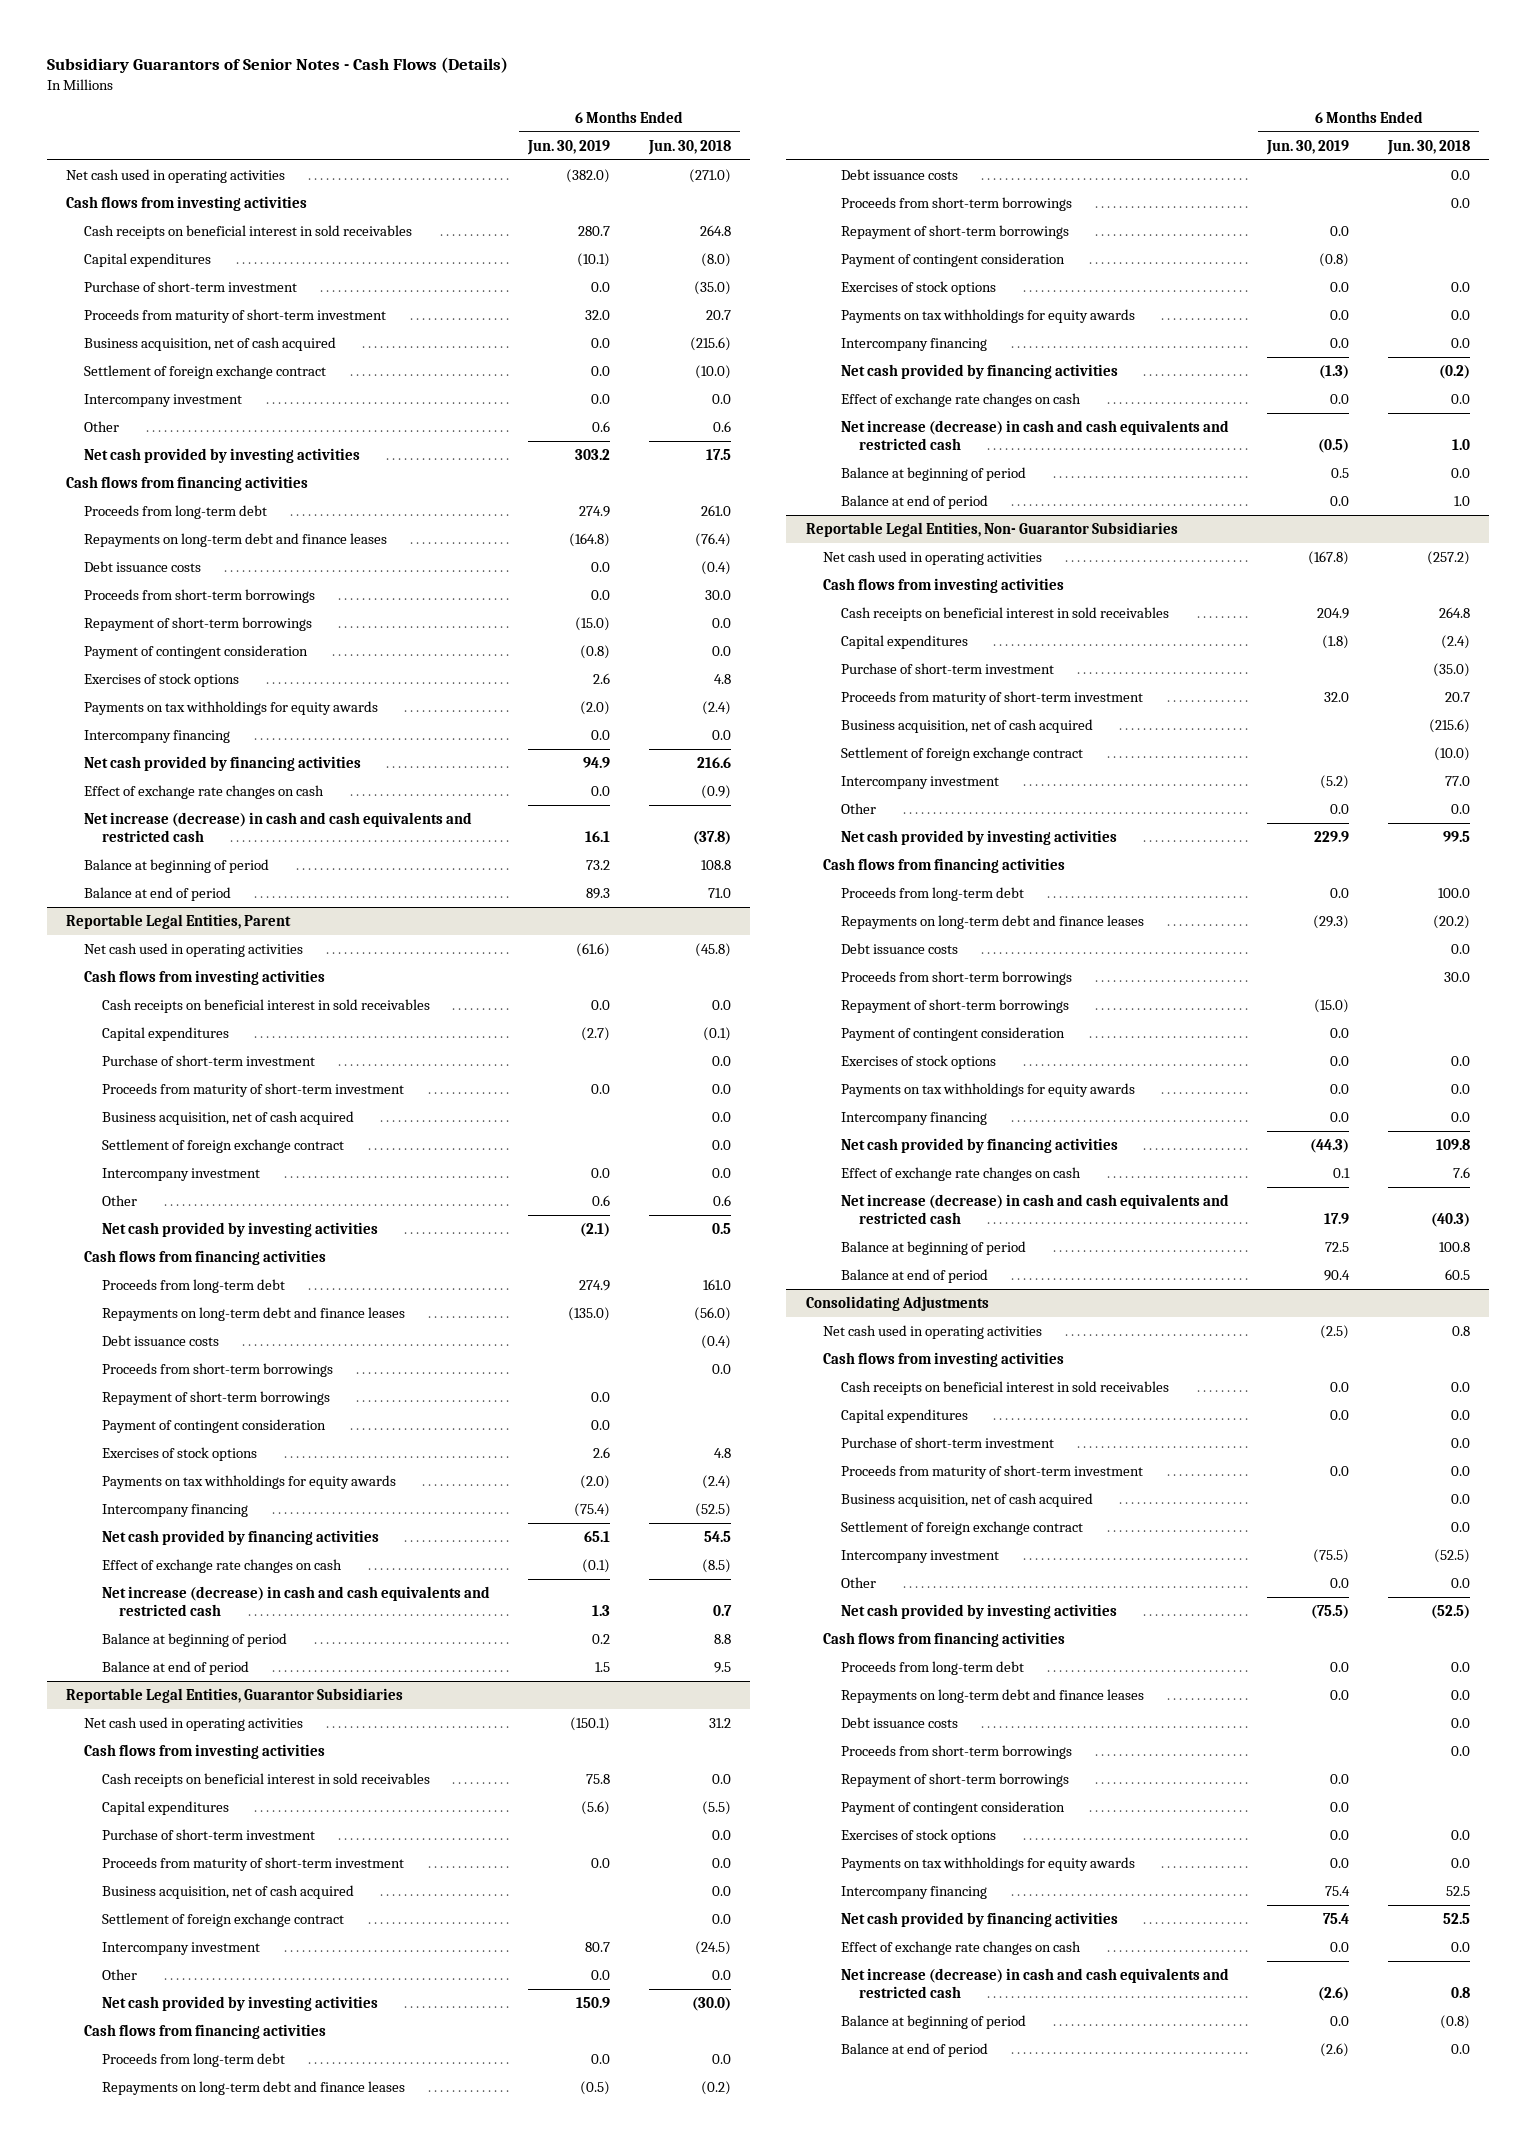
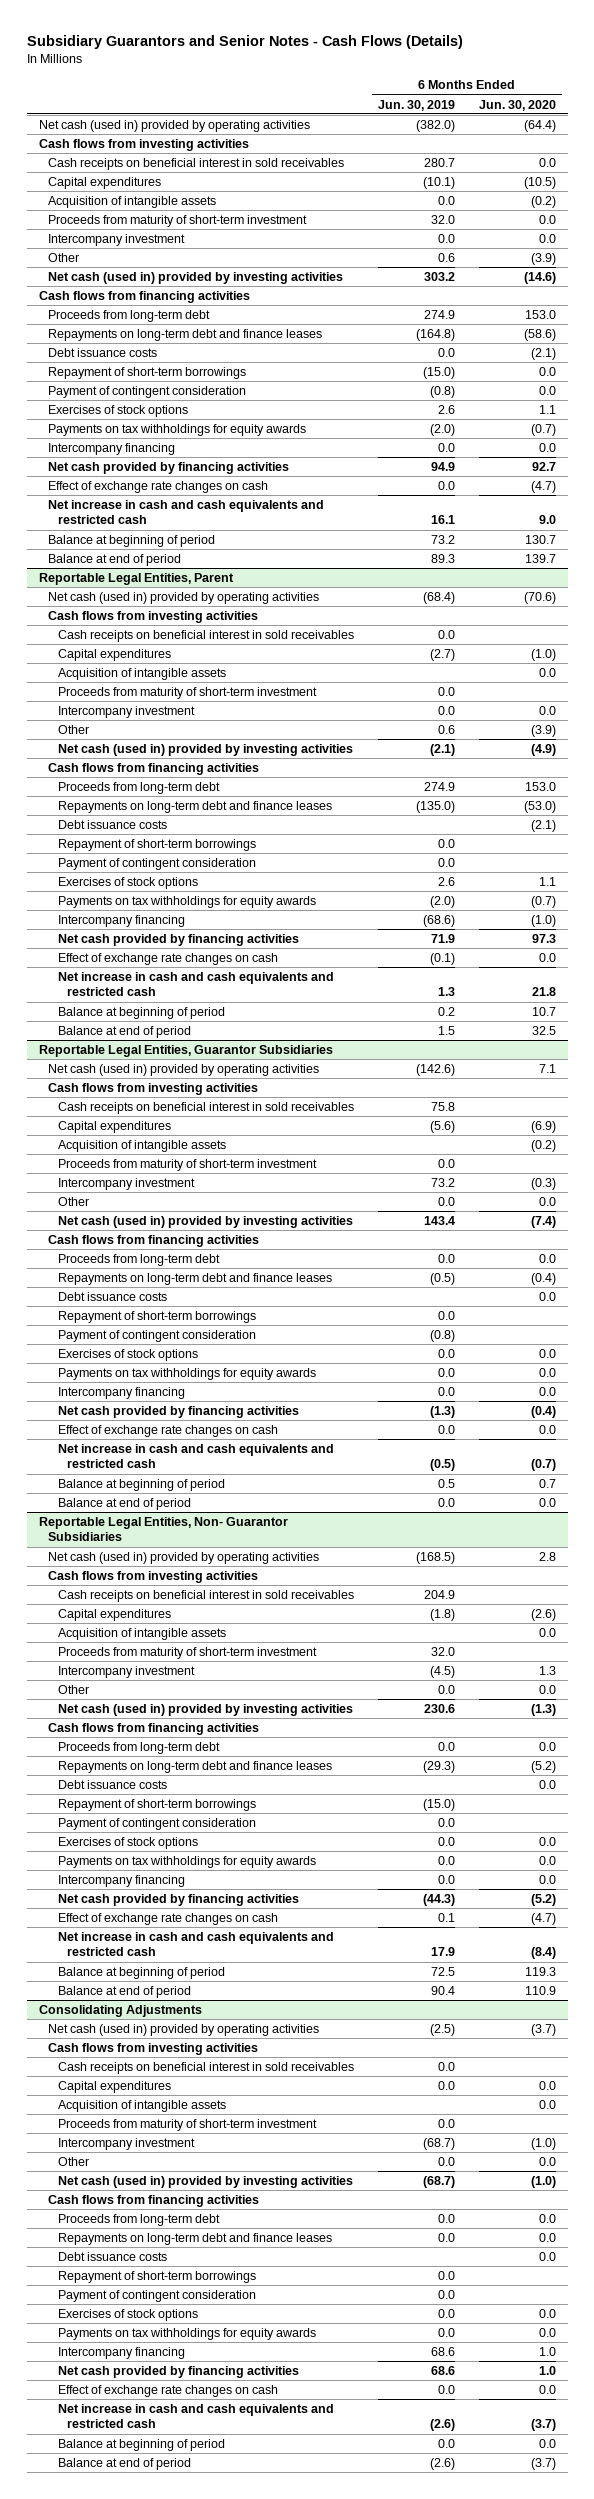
[47,56,509,73] Subsidiary Guarantors of Senior Notes - Cash Flows (Details) -> [26,35,463,50] Subsidiary Guarantors and Senior Notes - Cash Flows (Details)
[647,139,731,155] Jun. 30, 2018 -> none
none -> [478,99,556,111] Jun. 30, 2020
[66,168,286,183] Net cash used in operating activities -> [38,119,310,132] Net cash (used in) provided by operating activities
[84,280,298,292] Purchase of short-term investment -> none
none -> [48,195,217,208] Acquisition of intangible assets
[84,336,337,351] Business acquisition, net of cash acquired -> none
[84,364,327,379] Settlement of foreign exchange contract -> none
[84,447,361,463] Net cash provided by investing activities -> [48,271,344,284] Net cash (used in) provided by investing activities
[84,588,316,603] Proceeds from short-term borrowings -> none
[84,811,473,843] Net increase (decrease) in cash and cash equivalents and restricted cash -> [48,499,325,525] Net increase in cash and cash equivalents and restricted cash
[84,942,304,957] Net cash used in operating activities -> [48,591,320,604] Net cash (used in) provided by operating activities
[576,942,611,957] (61.6) -> [422,591,455,604] (68.4)
[101,1054,315,1066] Purchase of short-term investment -> none
none -> [57,667,226,680] Acquisition of intangible assets
[101,1110,354,1125] Business acquisition, net of cash acquired -> none
[101,1138,344,1153] Settlement of foreign exchange contract -> none
[101,1221,378,1237] Net cash provided by investing activities -> [57,743,353,756] Net cash (used in) provided by investing activities
[101,1362,333,1377] Proceeds from short-term borrowings -> none
[574,1502,611,1517] (75.4) -> [422,914,455,927] (68.6)
[584,1530,611,1542] 65.1 -> [430,933,455,943] 71.9
[101,1585,490,1617] Net increase (decrease) in cash and cash equivalents and restricted cash -> [57,971,334,997] Net increase in cash and cash equivalents and restricted cash
[84,1716,304,1731] Net cash used in operating activities -> [48,1063,320,1076] Net cash (used in) provided by operating activities
[570,1716,611,1731] (150.1) -> [415,1063,455,1076] (142.6)
[101,1828,315,1840] Purchase of short-term investment -> none
none -> [57,1139,226,1152] Acquisition of intangible assets
[101,1884,354,1899] Business acquisition, net of cash acquired -> none
[101,1912,344,1927] Settlement of foreign exchange contract -> none
[585,1941,611,1952] 80.7 -> [430,1177,455,1187] 73.2
[101,1995,378,2011] Net cash provided by investing activities -> [57,1215,353,1228] Net cash (used in) provided by investing activities
[576,1996,611,2008] 150.9 -> [423,1215,455,1225] 143.4
[841,196,1073,211] Proceeds from short-term borrowings -> none
[841,419,1230,451] Net increase (decrease) in cash and cash equivalents and restricted cash -> [57,1443,334,1469] Net increase in cash and cash equivalents and restricted cash
[823,550,1043,565] Net cash used in operating activities -> [48,1551,320,1564] Net cash (used in) provided by operating activities
[1308,550,1350,565] (167.8) -> [415,1551,455,1564] (168.5)
[841,662,1055,674] Purchase of short-term investment -> none
none -> [57,1627,226,1640] Acquisition of intangible assets
[841,718,1094,733] Business acquisition, net of cash acquired -> none
[841,746,1084,761] Settlement of foreign exchange contract -> none
[1320,774,1350,789] (5.2) -> [429,1665,455,1678] (4.5)
[841,829,1118,845] Net cash provided by investing activities -> [57,1703,353,1716] Net cash (used in) provided by investing activities
[1314,830,1350,842] 229.9 -> [423,1703,455,1713] 230.6
[841,970,1073,985] Proceeds from short-term borrowings -> none
[841,1193,1230,1225] Net increase (decrease) in cash and cash equivalents and restricted cash -> [57,1931,334,1957] Net increase in cash and cash equivalents and restricted cash
[823,1324,1043,1339] Net cash used in operating activities -> [48,2023,320,2036] Net cash (used in) provided by operating activities
[841,1436,1055,1448] Purchase of short-term investment -> none
none -> [57,2099,226,2112] Acquisition of intangible assets
[841,1492,1094,1507] Business acquisition, net of cash acquired -> none
[841,1520,1084,1535] Settlement of foreign exchange contract -> none
[1313,1548,1350,1563] (75.5) -> [422,2137,455,2150] (68.7)
[841,1603,1118,1619] Net cash provided by investing activities -> [57,2175,353,2188] Net cash (used in) provided by investing activities
[1311,1604,1350,1619] (75.5) -> [422,2175,455,2188] (68.7)
[841,1744,1073,1759] Proceeds from short-term borrowings -> none
[1325,1885,1351,1896] 75.4 -> [430,2346,455,2356] 68.6
[1323,1912,1350,1924] 75.4 -> [430,2365,455,2375] 68.6
[841,1967,1230,1999] Net increase (decrease) in cash and cash equivalents and restricted cash -> [57,2403,334,2429] Net increase in cash and cash equivalents and restricted cash

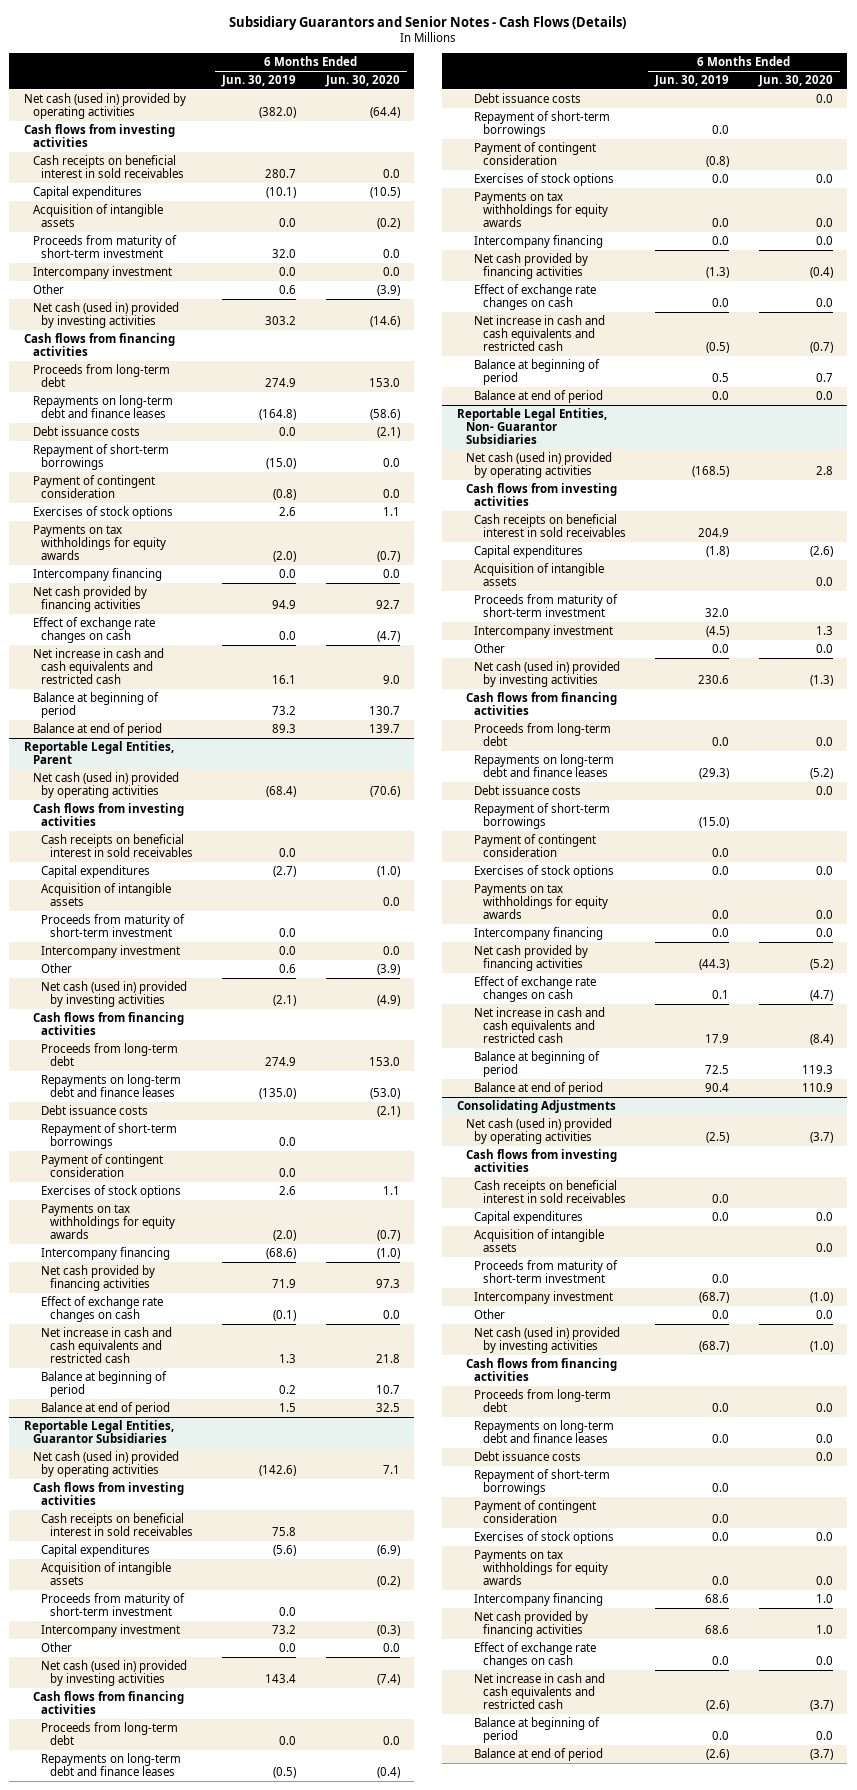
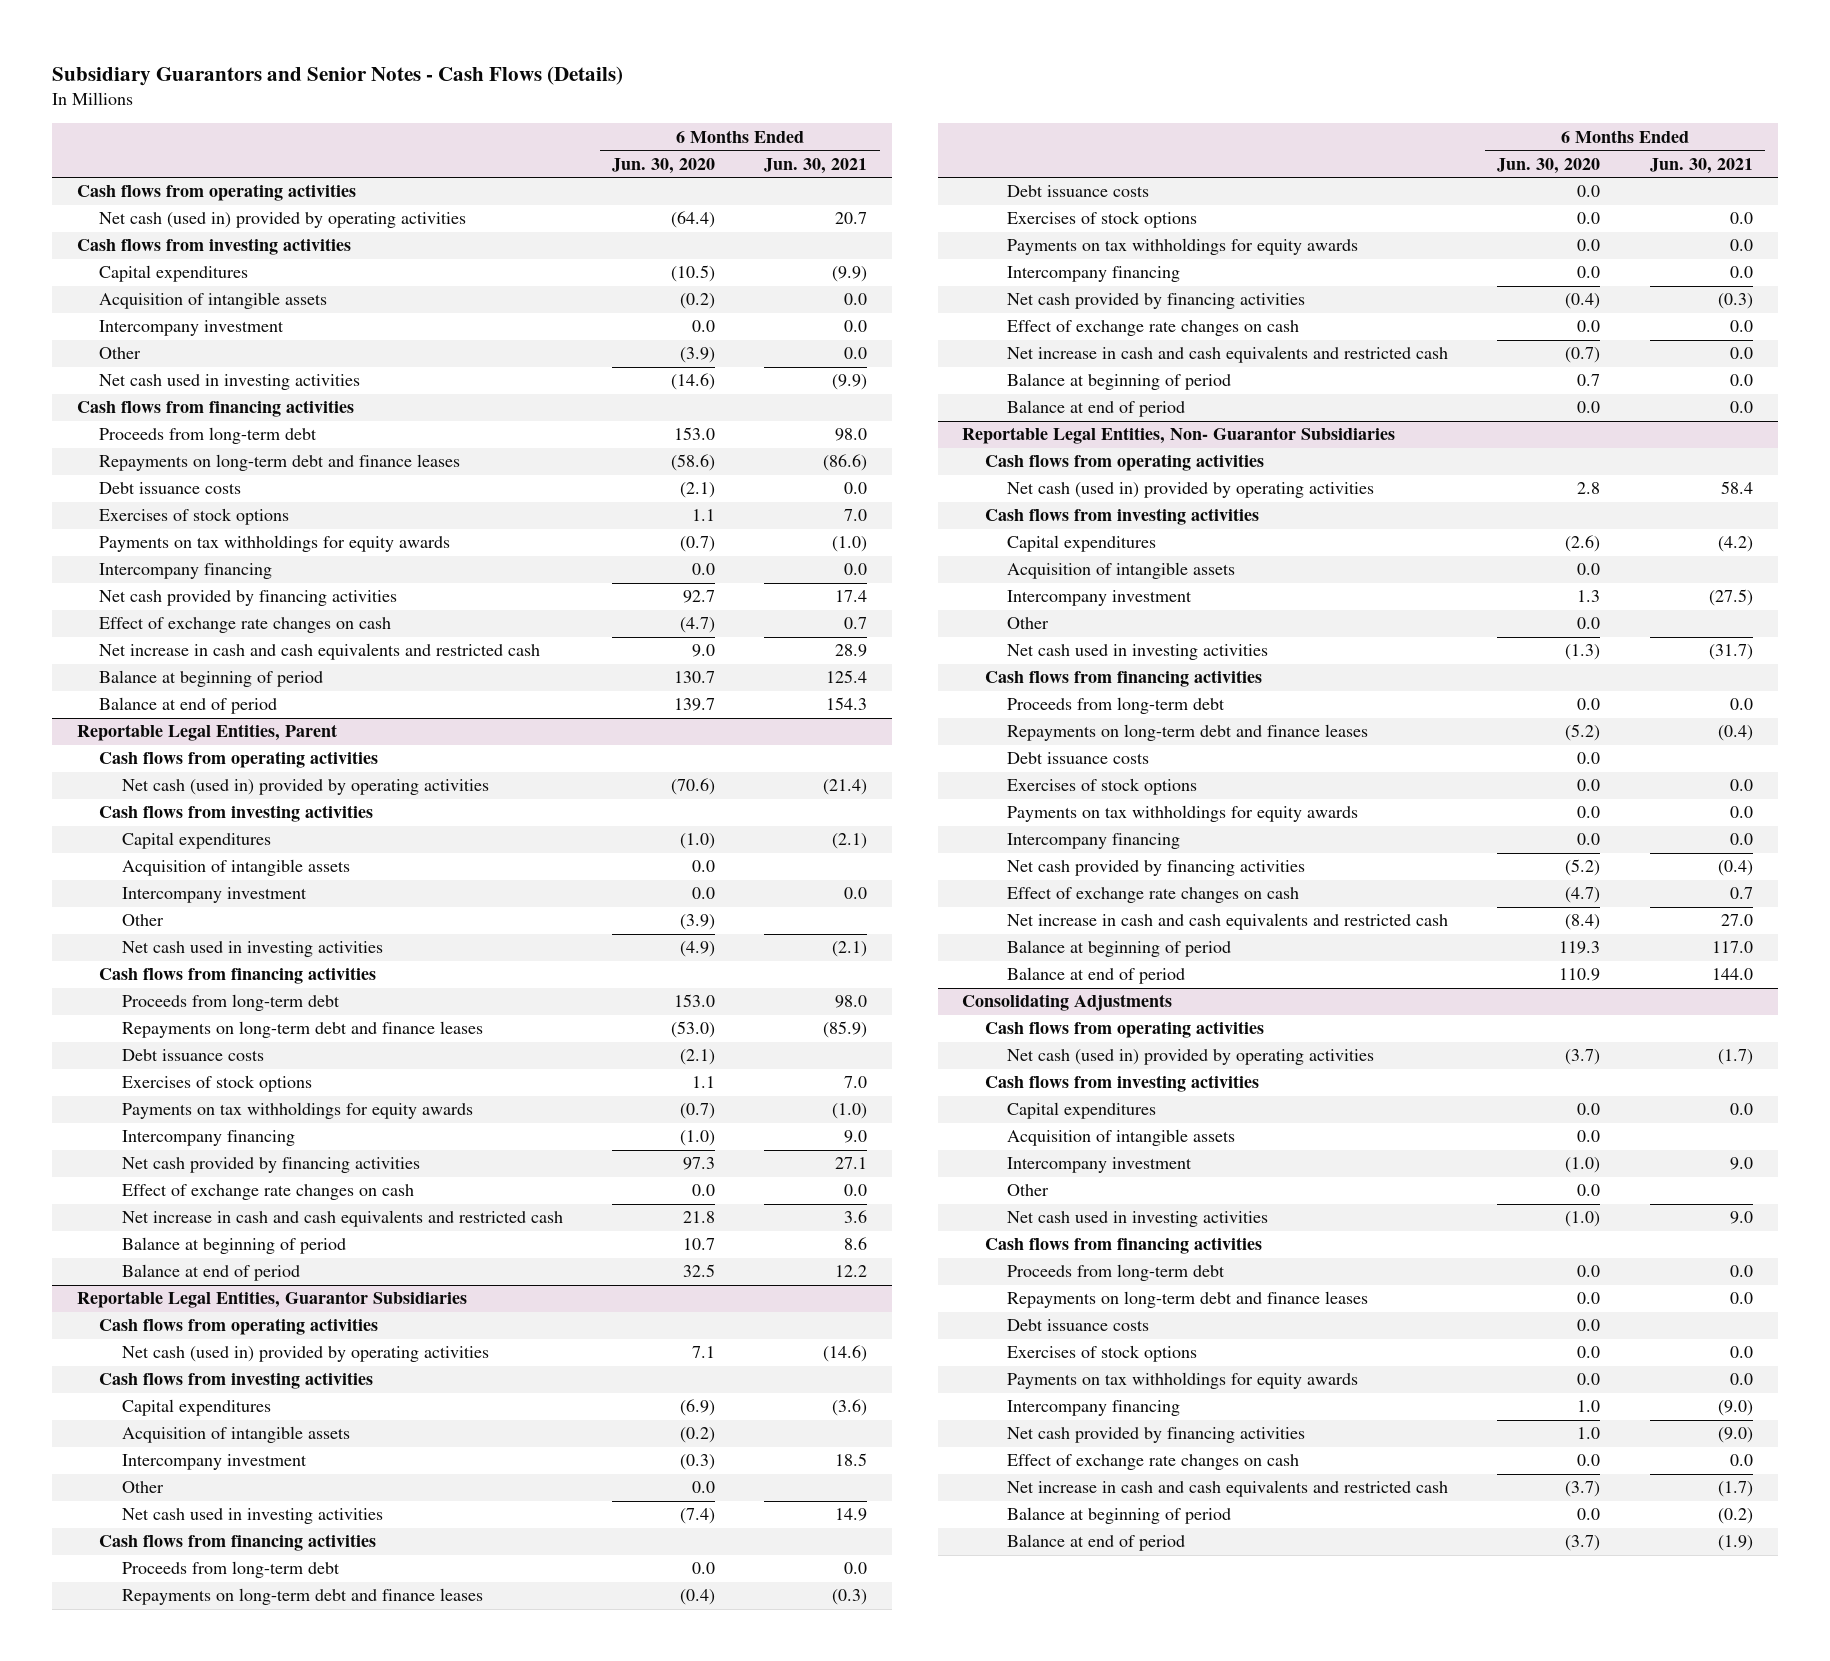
[221,74,297,87] Jun. 30, 2019 -> none
none -> [764,157,868,174] Jun. 30, 2021
none -> [76,184,356,202] Cash flows from operating activities
[32,154,185,179] Cash receipts on beneficial interest in sold receivables -> none
[32,234,177,259] Proceeds from maturity of short-term investment -> none
[32,301,179,329] Net cash (used in) provided by investing activities -> [99,374,361,391] Net cash used in investing activities
[32,443,169,471] Repayment of short-term borrowings -> none
[32,474,155,499] Payment of contingent consideration -> none
none -> [99,751,379,769] Cash flows from operating activities
[41,833,193,858] Cash receipts on beneficial interest in sold receivables -> none
[41,913,186,938] Proceeds from maturity of short-term investment -> none
[41,980,188,1008] Net cash (used in) provided by investing activities -> [121,941,383,958] Net cash used in investing activities
[41,1122,178,1150] Repayment of short-term borrowings -> none
[41,1153,164,1178] Payment of contingent consideration -> none
none -> [99,1318,379,1336] Cash flows from operating activities
[41,1512,193,1537] Cash receipts on beneficial interest in sold receivables -> none
[41,1592,186,1617] Proceeds from maturity of short-term investment -> none
[41,1659,188,1687] Net cash (used in) provided by investing activities -> [121,1508,383,1525] Net cash used in investing activities
[474,110,611,138] Repayment of short-term borrowings -> none
[474,141,597,166] Payment of contingent consideration -> none
none -> [984,454,1264,472] Cash flows from operating activities
[474,513,626,538] Cash receipts on beneficial interest in sold receivables -> none
[474,593,619,618] Proceeds from maturity of short-term investment -> none
[474,660,621,688] Net cash (used in) provided by investing activities -> [1007,644,1269,661] Net cash used in investing activities
[474,802,611,830] Repayment of short-term borrowings -> none
[474,833,597,858] Payment of contingent consideration -> none
none -> [984,1021,1264,1039] Cash flows from operating activities
[474,1179,626,1204] Cash receipts on beneficial interest in sold receivables -> none
[474,1259,619,1284] Proceeds from maturity of short-term investment -> none
[474,1326,621,1354] Net cash (used in) provided by investing activities -> [1007,1211,1269,1228] Net cash used in investing activities
[474,1468,611,1496] Repayment of short-term borrowings -> none
[474,1499,597,1524] Payment of contingent consideration -> none

